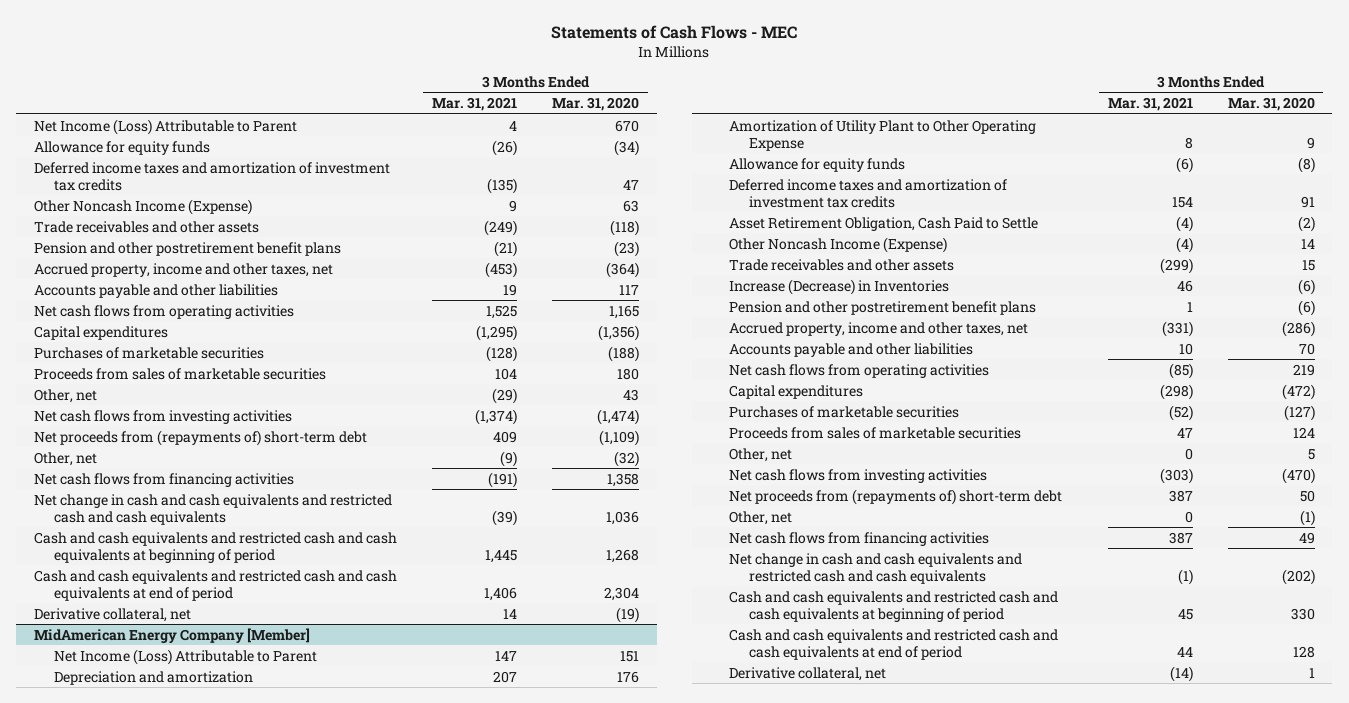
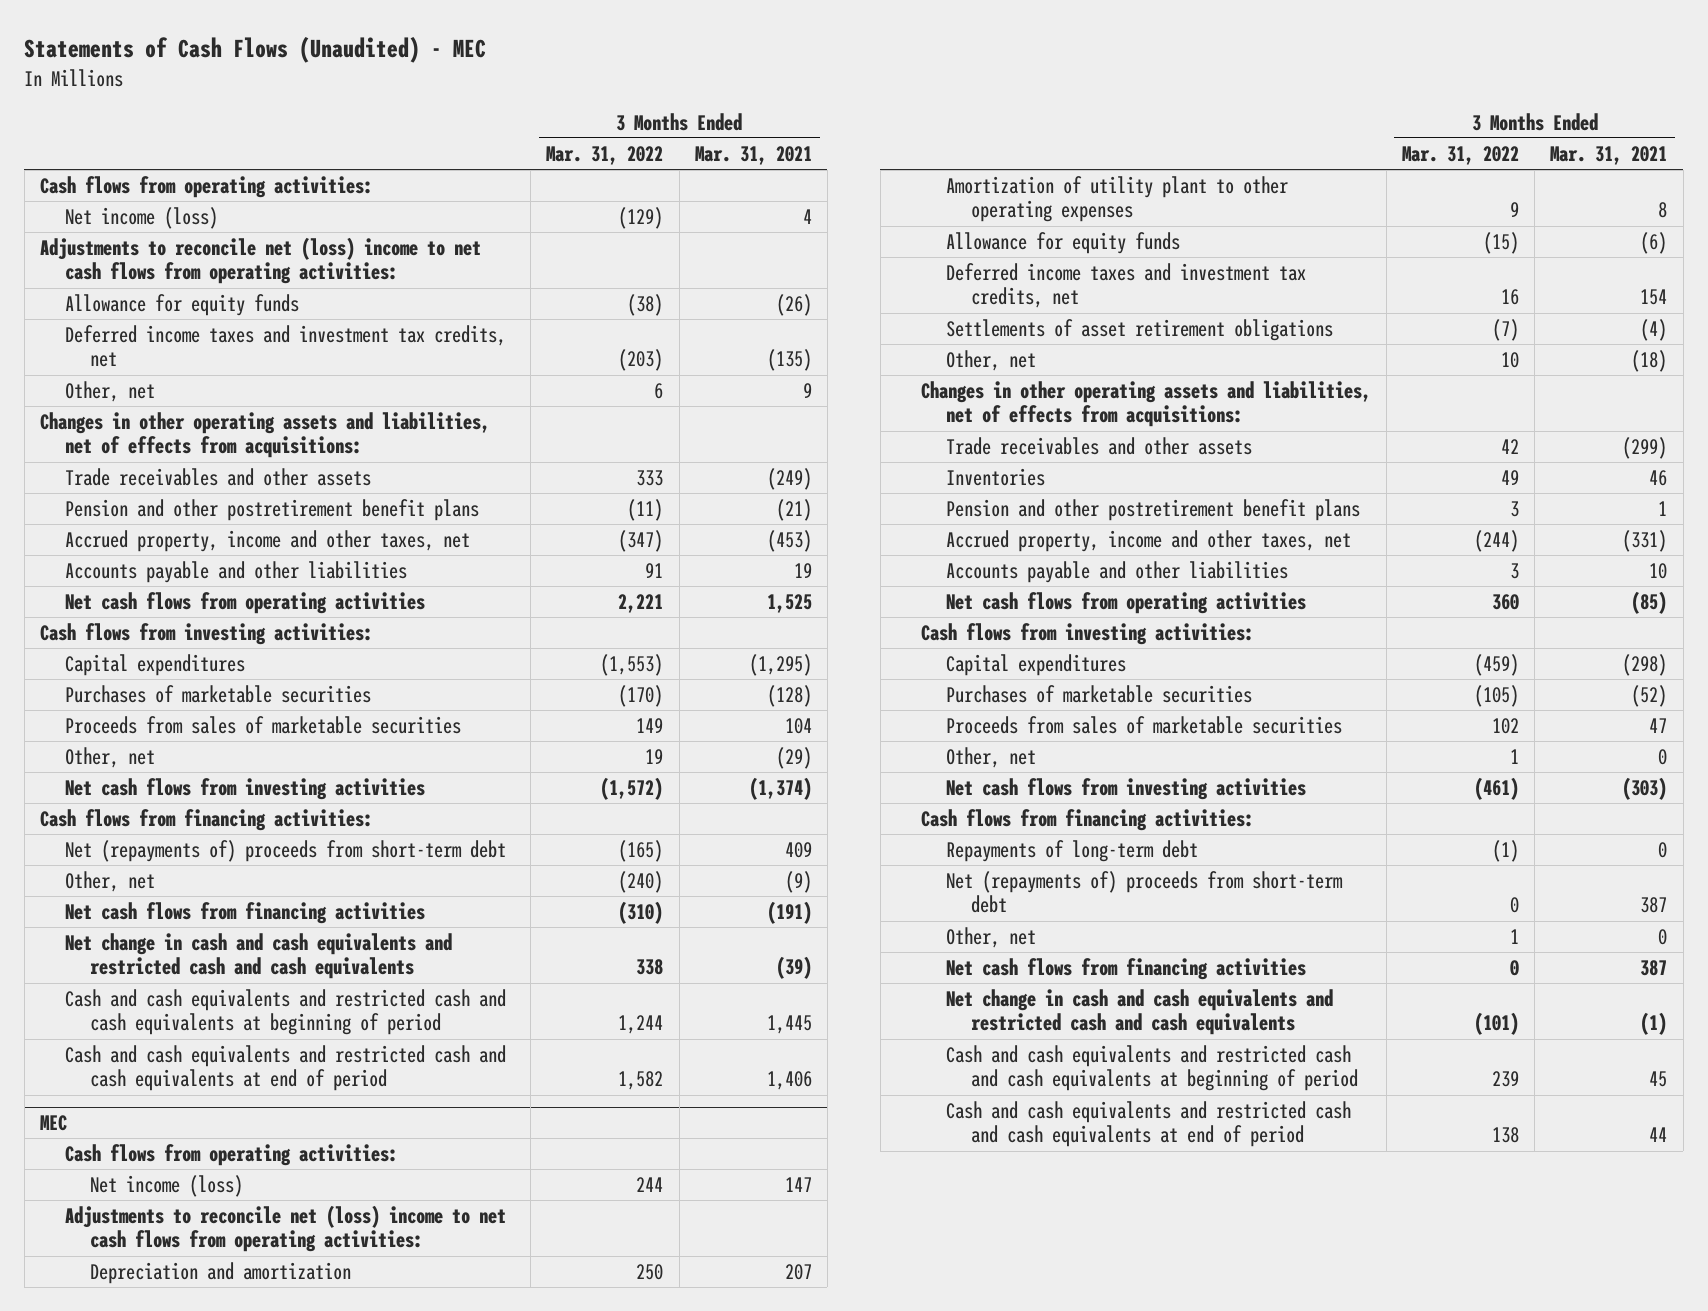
[551,25,798,40] Statements of Cash Flows - MEC -> [24,36,487,64] Statements of Cash Flows (Unaudited) - MEC
[552,97,640,112] Mar. 31, 2020 -> none
none -> [546,145,664,165] Mar. 31, 2022
none -> [40,175,374,198] Cash flows from operating activities:
[33,118,297,135] Net Income (Loss) Attributable to Parent -> [65,206,219,229] Net income (loss)
none -> [40,236,482,285] Adjustments to reconcile net (loss) income to net cash flows from operating activities:
[33,161,390,191] Deferred income taxes and amortization of investment tax credits -> [65,324,507,368] Deferred income taxes and investment tax credits, net
[33,198,252,215] Other Noncash Income (Expense) -> [65,380,156,402] Other, net
none -> [40,411,491,459] Changes in other operating assets and liabilities, net of effects from acquisitions:
none -> [40,622,374,645] Cash flows from investing activities:
none -> [40,808,374,831] Cash flows from financing activities:
[33,429,367,446] Net proceeds from (repayments of) short-term debt -> [65,839,507,862] Net (repayments of) proceeds from short-term debt
[33,607,191,622] Derivative collateral, net -> none
[33,627,310,643] MidAmerican Energy Company [Member] -> [40,1115,68,1132] MEC
none -> [65,1143,399,1166] Cash flows from operating activities:
[53,648,317,665] Net Income (Loss) Attributable to Parent -> [90,1174,244,1197] Net income (loss)
none -> [65,1204,507,1253] Adjustments to reconcile net (loss) income to net cash flows from operating activities:
[729,119,1037,151] Amortization of Utility Plant to Other Operating Expense -> [945,175,1288,223] Amortization of utility plant to other operating expenses
[729,178,1008,208] Deferred income taxes and amortization of investment tax credits -> [945,262,1306,309] Deferred income taxes and investment tax credits, net
[729,216,1039,231] Asset Retirement Obligation, Cash Paid to Settle -> [945,318,1333,341] Settlements of asset retirement obligations
[729,236,948,253] Other Noncash Income (Expense) -> [945,349,1036,371] Other, net
[1175,236,1193,253] (4) -> [1631,349,1668,372] (18)
none -> [920,380,1371,428] Changes in other operating assets and liabilities, net of effects from acquisitions:
[729,278,950,295] Increase (Decrease) in Inventories -> [945,467,1045,486] Inventories
none -> [920,622,1254,645] Cash flows from investing activities:
none -> [920,808,1254,831] Cash flows from financing activities:
none -> [945,839,1198,862] Repayments of long-term debt
[729,488,1063,505] Net proceeds from (repayments of) short-term debt -> [945,870,1343,914] Net (repayments of) proceeds from short-term debt
[729,666,887,681] Derivative collateral, net -> none

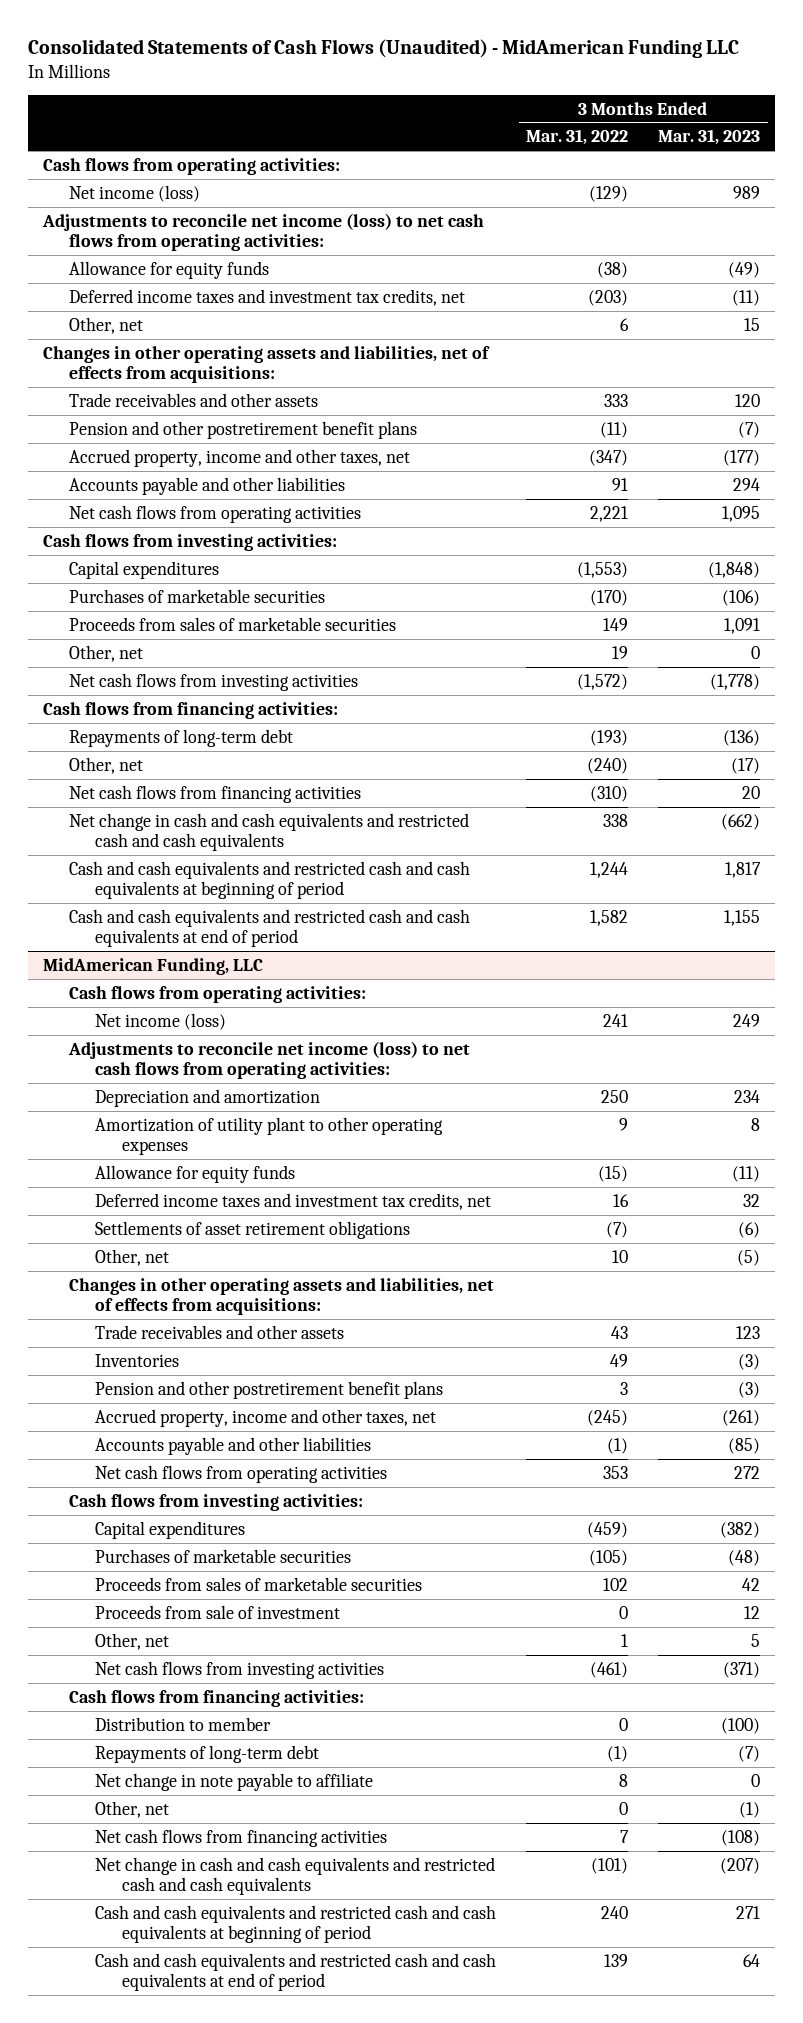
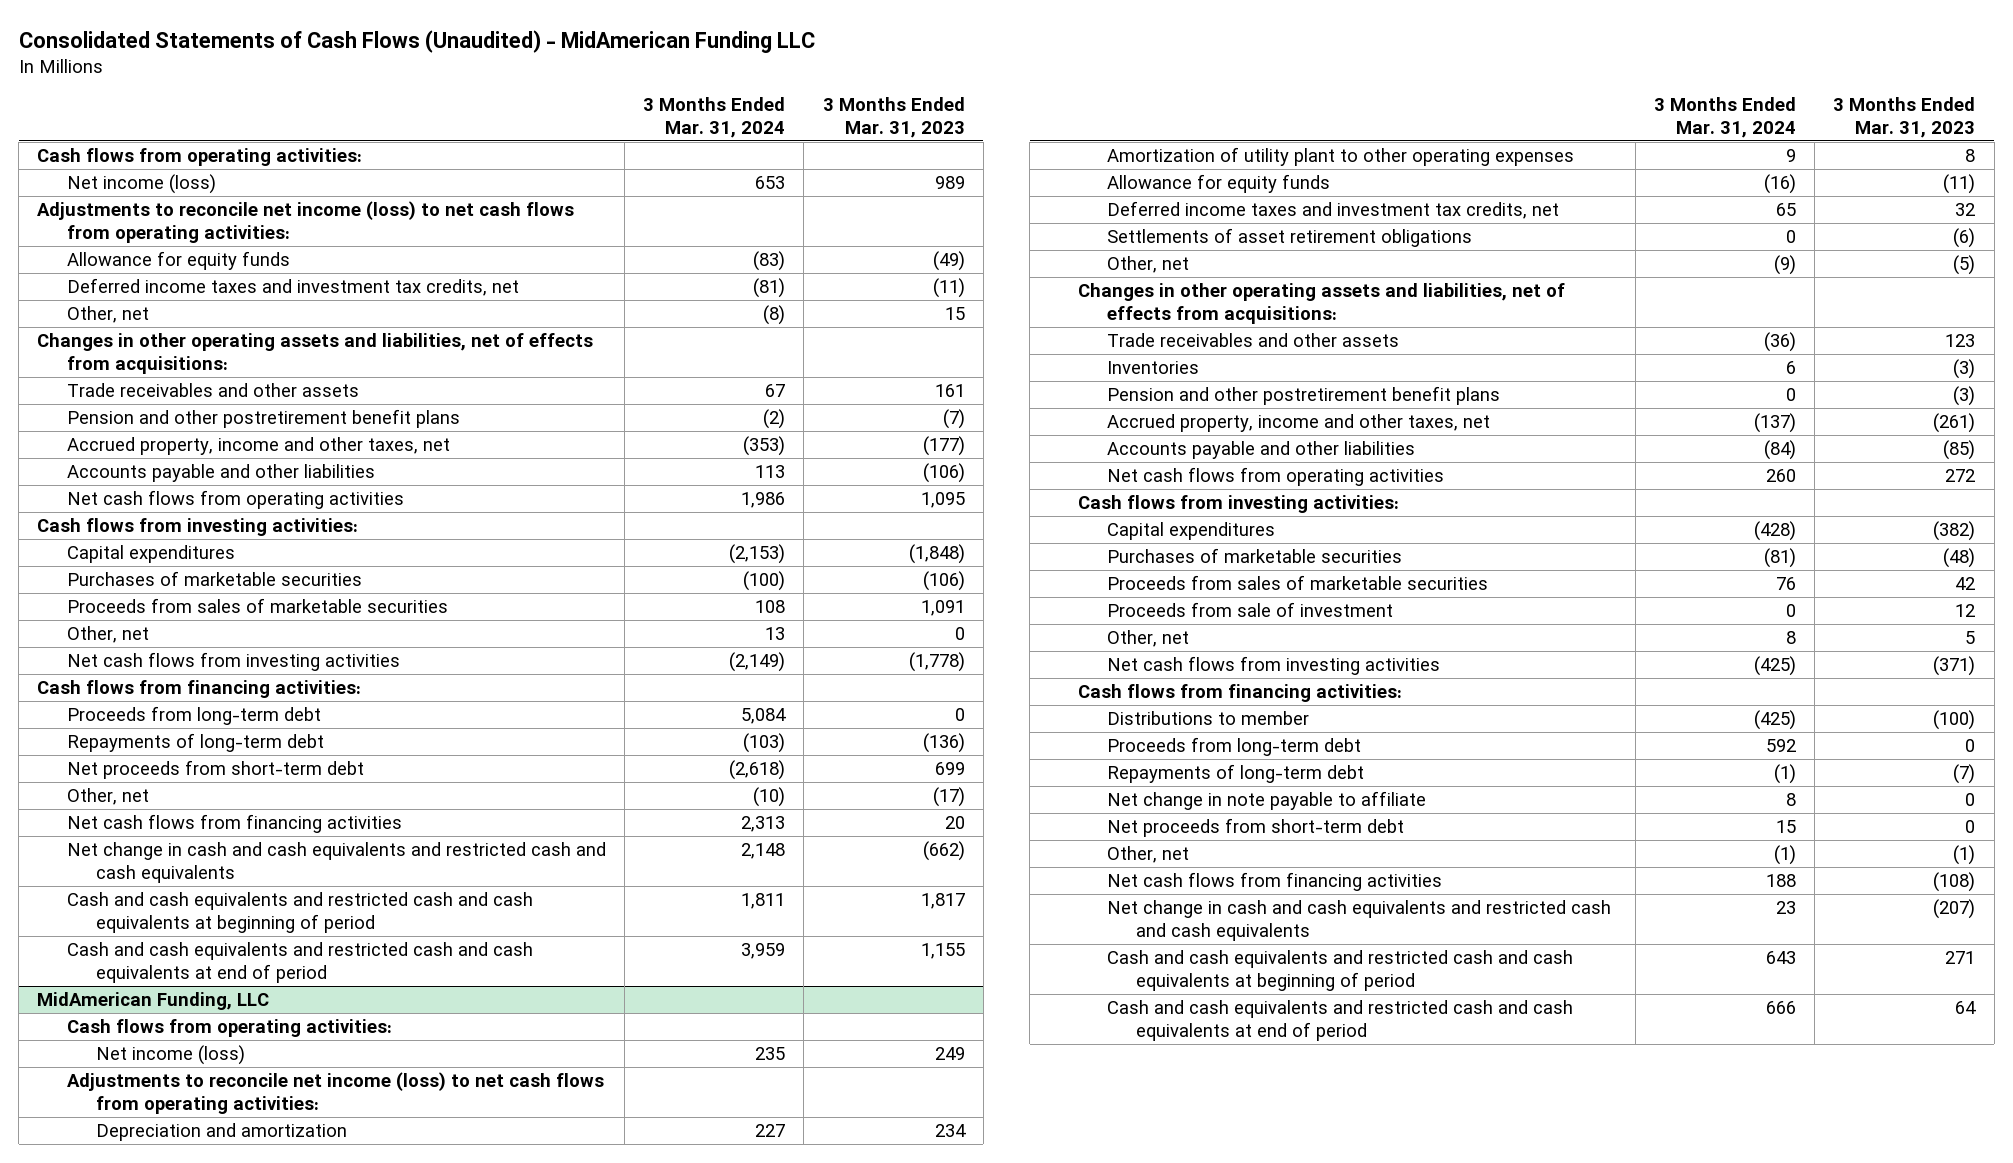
[526,129,629,146] Mar. 31, 2022 -> none
none -> [643,97,786,138] 3 Months Ended Mar. 31, 2024
[735,393,761,407] 120 -> [934,384,965,398] 161
[733,477,761,491] 294 -> [922,463,965,484] (106)
none -> [66,706,321,726] Proceeds from long-term debt
none -> [66,760,364,780] Net proceeds from short-term debt
[95,1716,272,1731] Distribution to member -> [1106,711,1309,726] Distributions to member
none -> [1106,737,1361,757] Proceeds from long-term debt
none -> [1106,818,1404,838] Net proceeds from short-term debt

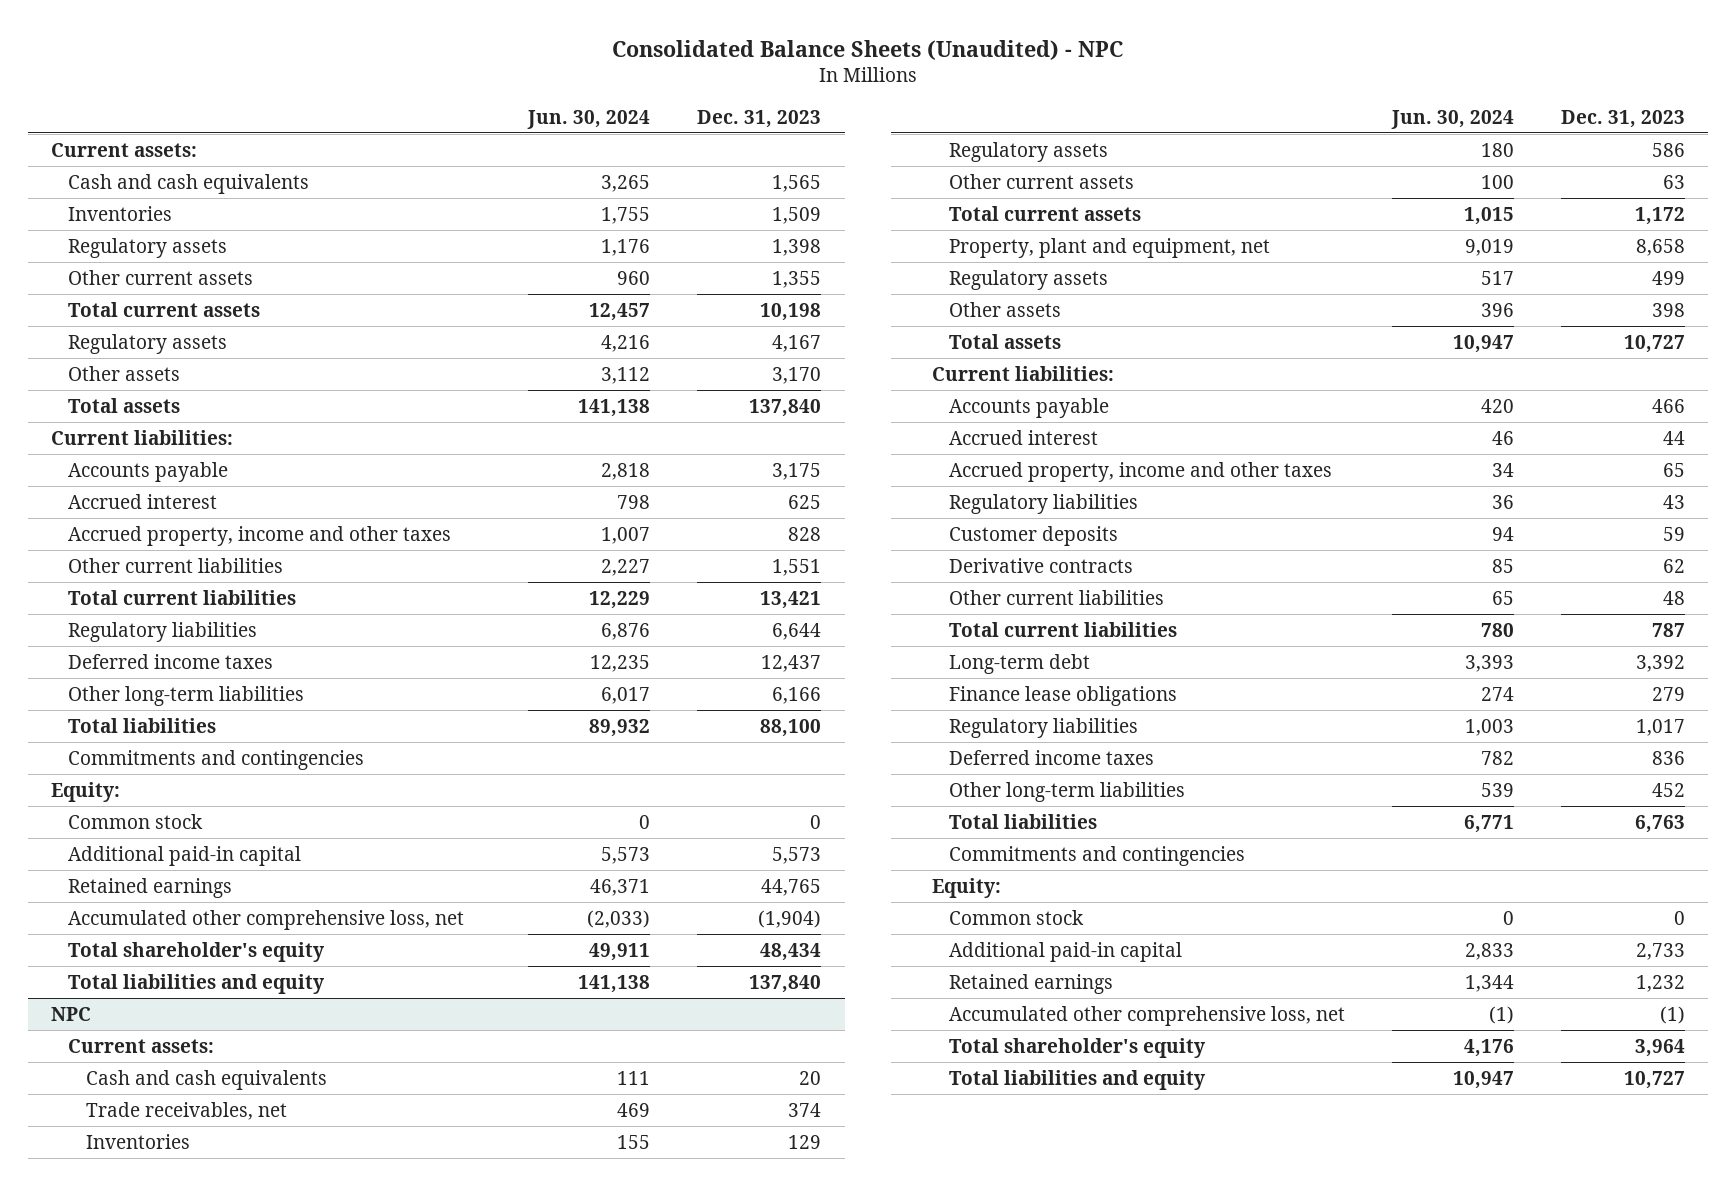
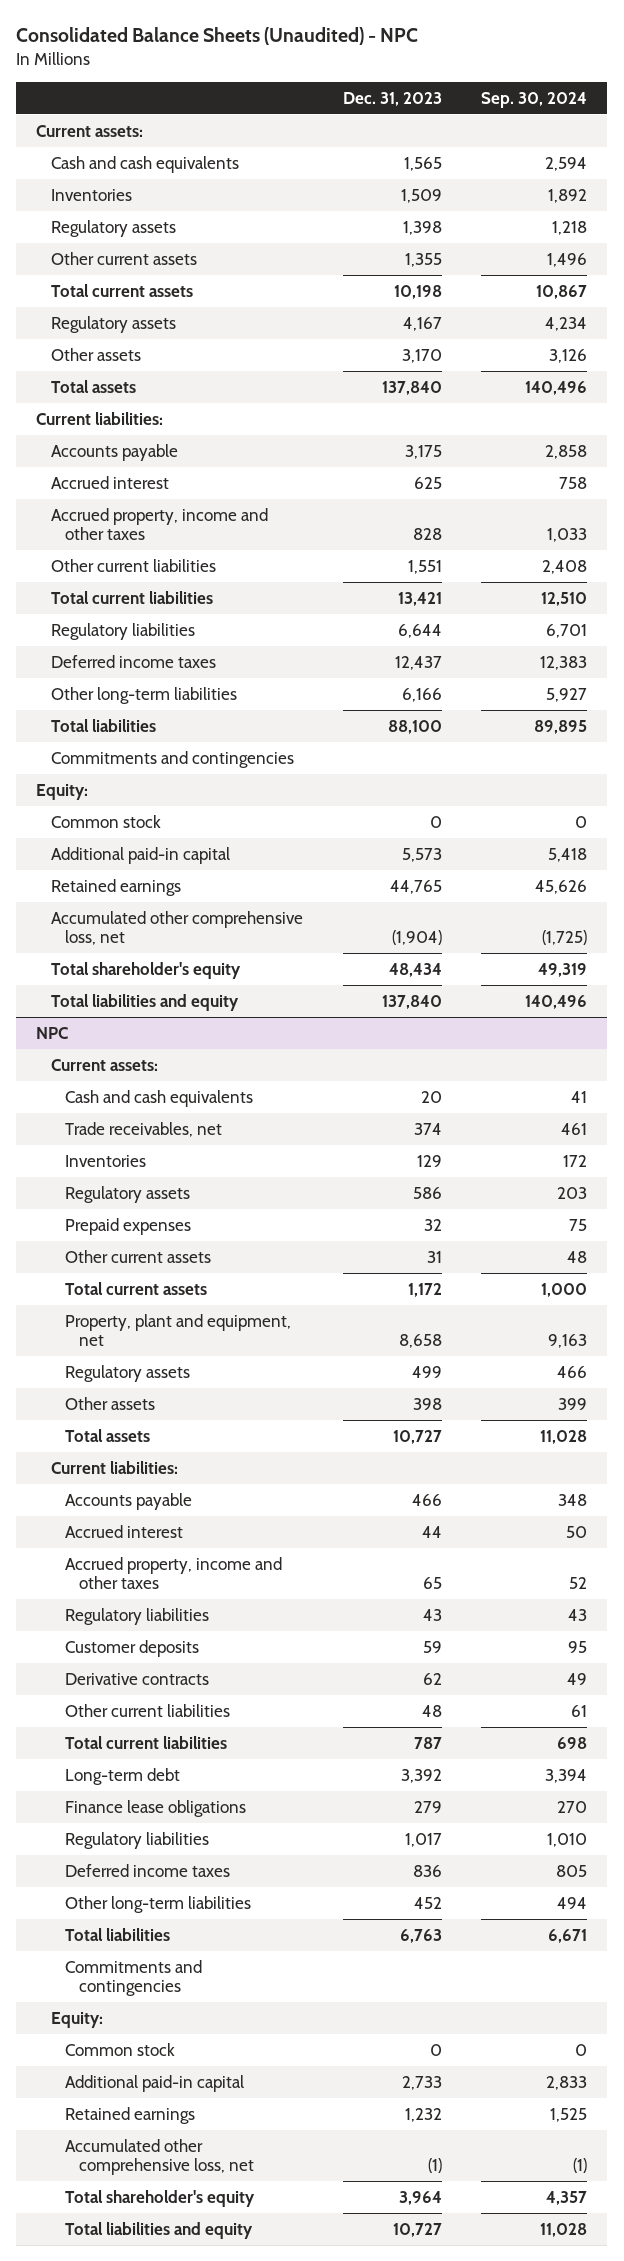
[527,109,651,129] Jun. 30, 2024 -> none
none -> [481,91,588,108] Sep. 30, 2024
none -> [65,1217,192,1235] Prepaid expenses
[1662,174,1685,189] 63 -> [426,1250,442,1263] 31

